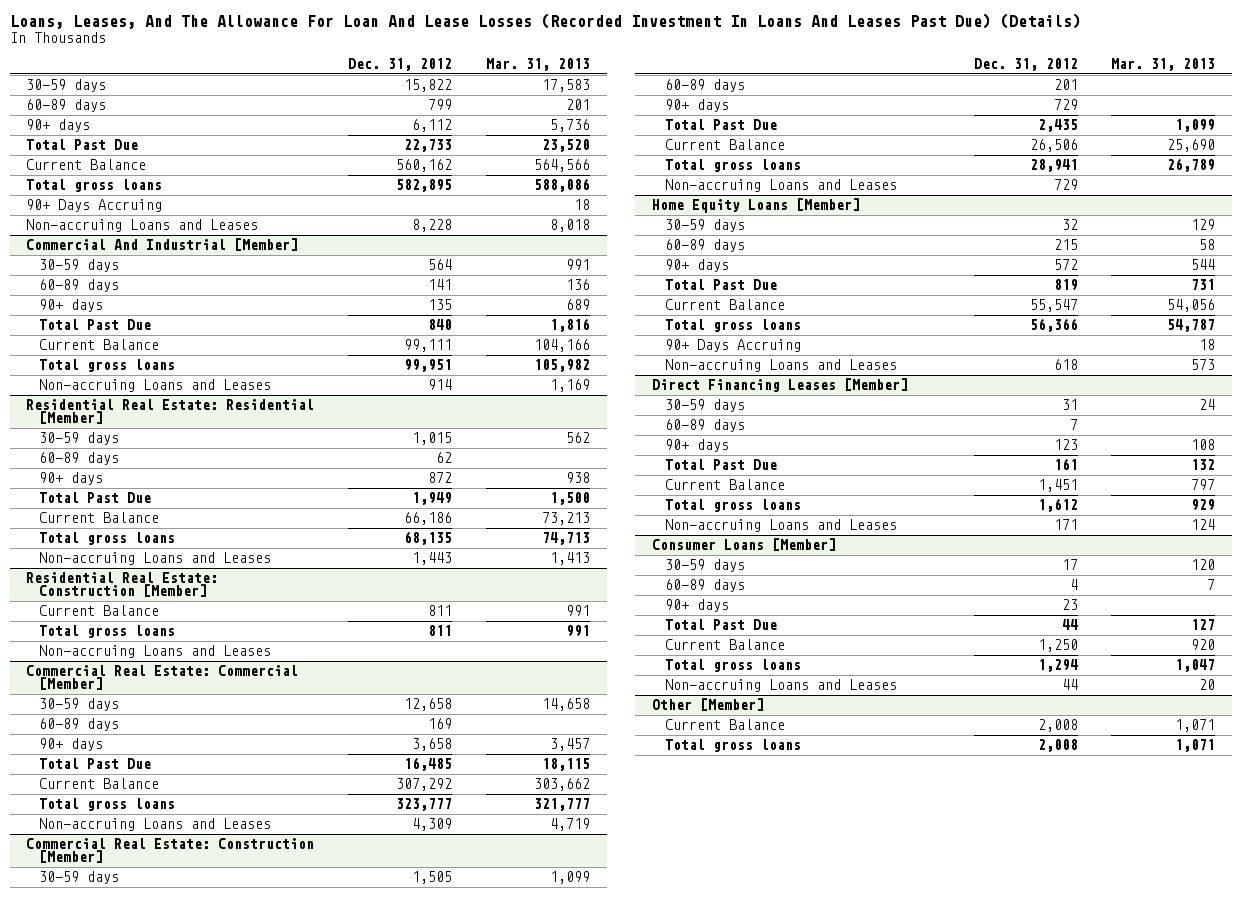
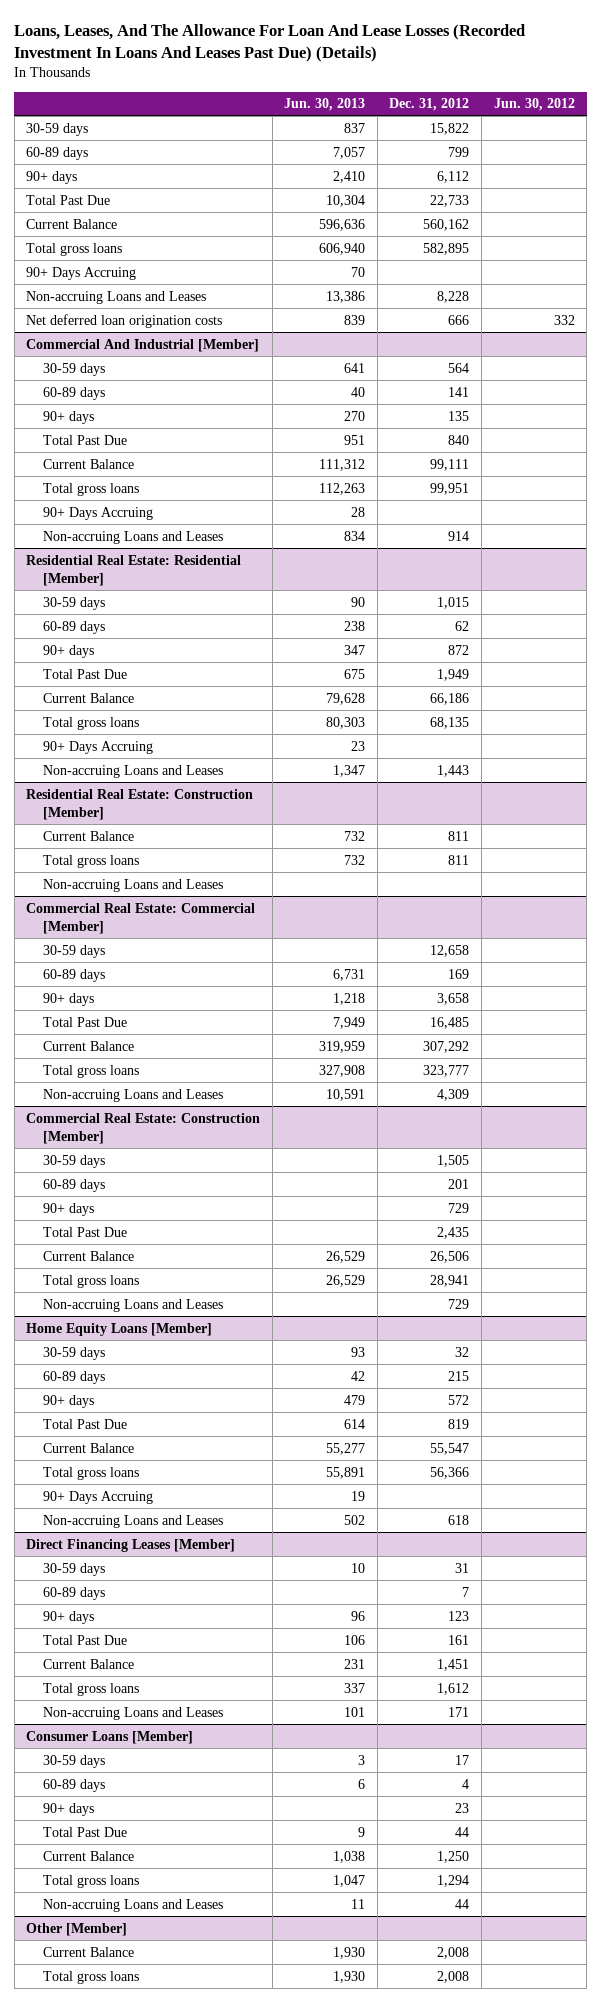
[485,58,590,72] Mar. 31, 2013 -> none
none -> [284,98,366,112] Jun. 30, 2013
none -> [493,98,575,112] Jun. 30, 2012
none -> [26,313,223,328] Net deferred loan origination costs
none -> [42,506,153,520] 90+ Days Accruing
none -> [42,740,153,754] 90+ Days Accruing

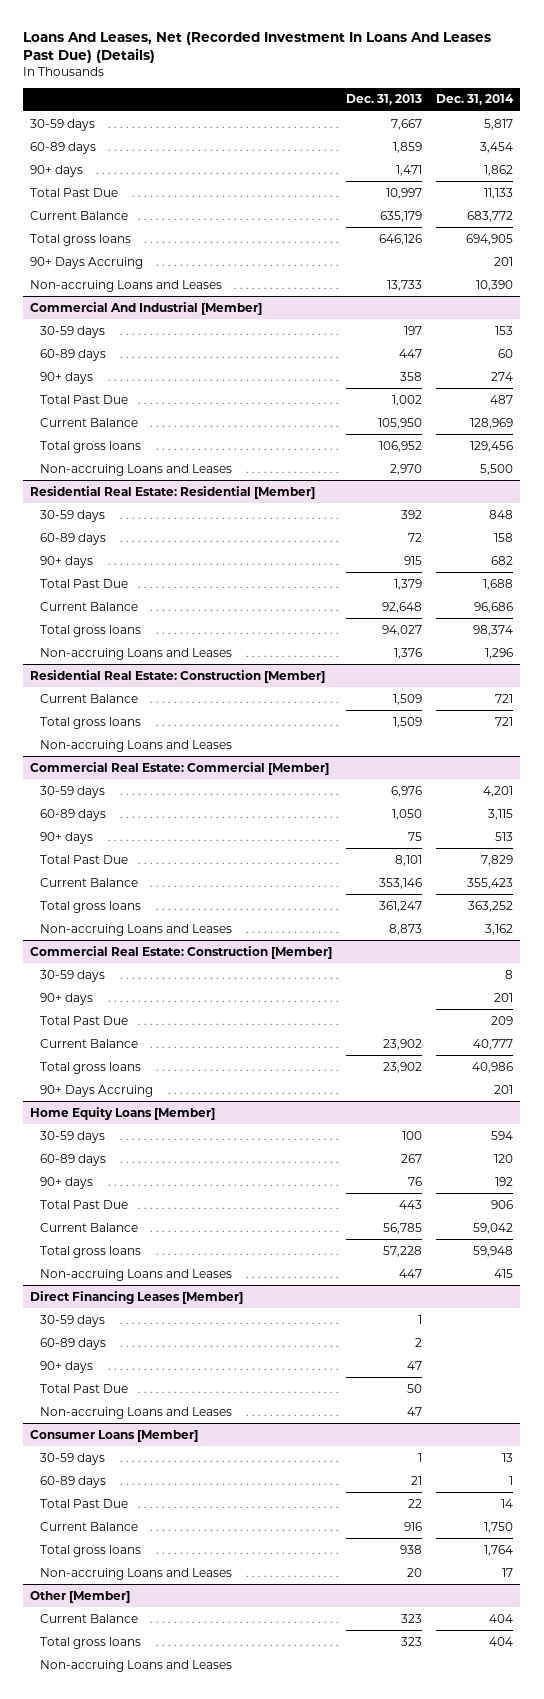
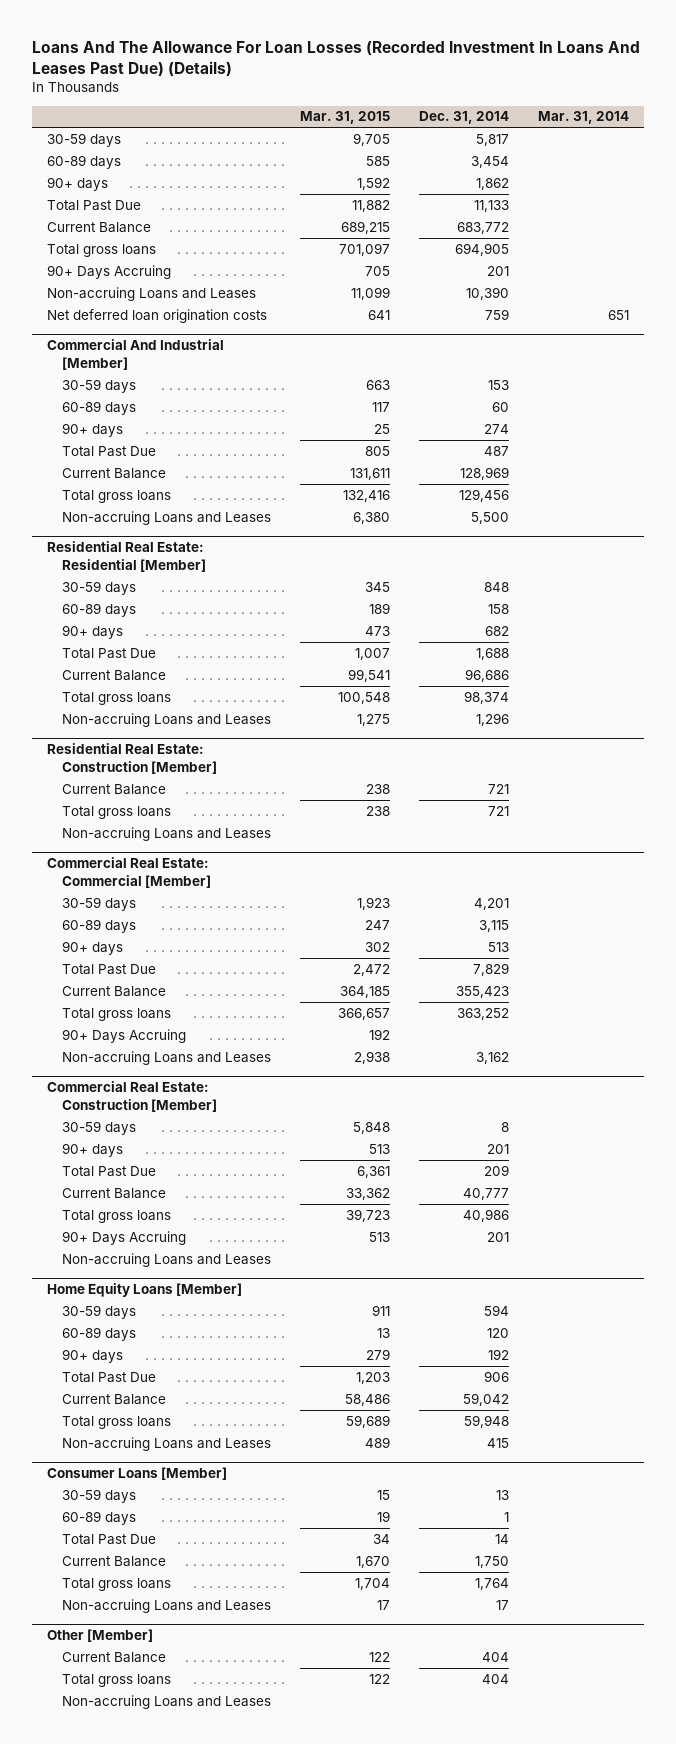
[23,31,492,64] Loans And Leases, Net (Recorded Investment In Loans And Leases Past Due) (Details) -> [32,41,641,78] Loans And The Allowance For Loan Losses (Recorded Investment In Loans And Leases Past Due) (Details)
[346,94,423,106] Dec. 31, 2013 -> none
none -> [300,111,391,125] Mar. 31, 2015
none -> [538,111,630,125] Mar. 31, 2014
none -> [46,308,267,323] Net deferred loan origination costs
none -> [61,1028,186,1043] 90+ Days Accruing
none -> [61,1252,271,1267] Non-accruing Loans and Leases
[30,1290,244,1304] Direct Financing Leases [Member] -> none
[39,1314,105,1327] 30-59 days -> none
[39,1337,106,1350] 60-89 days -> none
[39,1360,93,1373] 90+ days -> none
[39,1383,128,1393] Total Past Due -> none
[39,1406,232,1419] Non-accruing Loans and Leases -> none

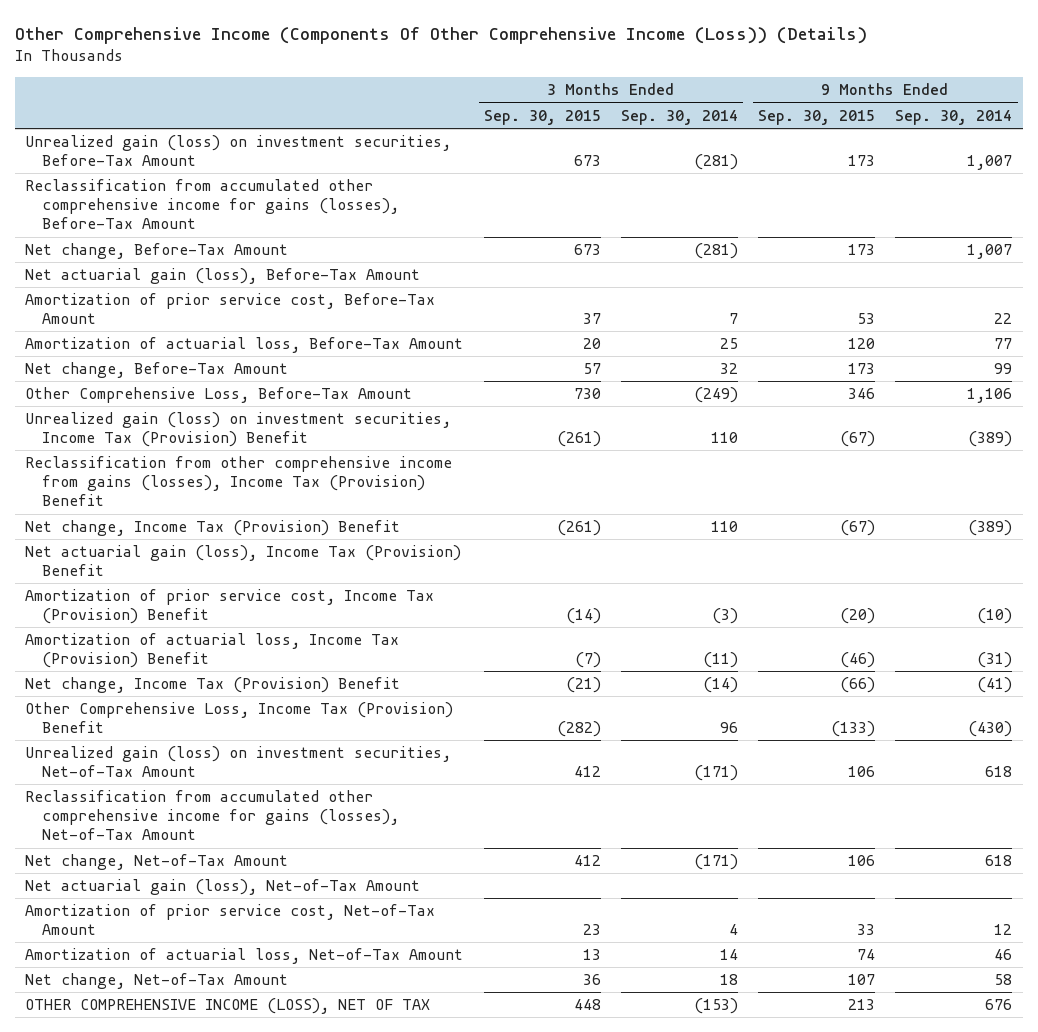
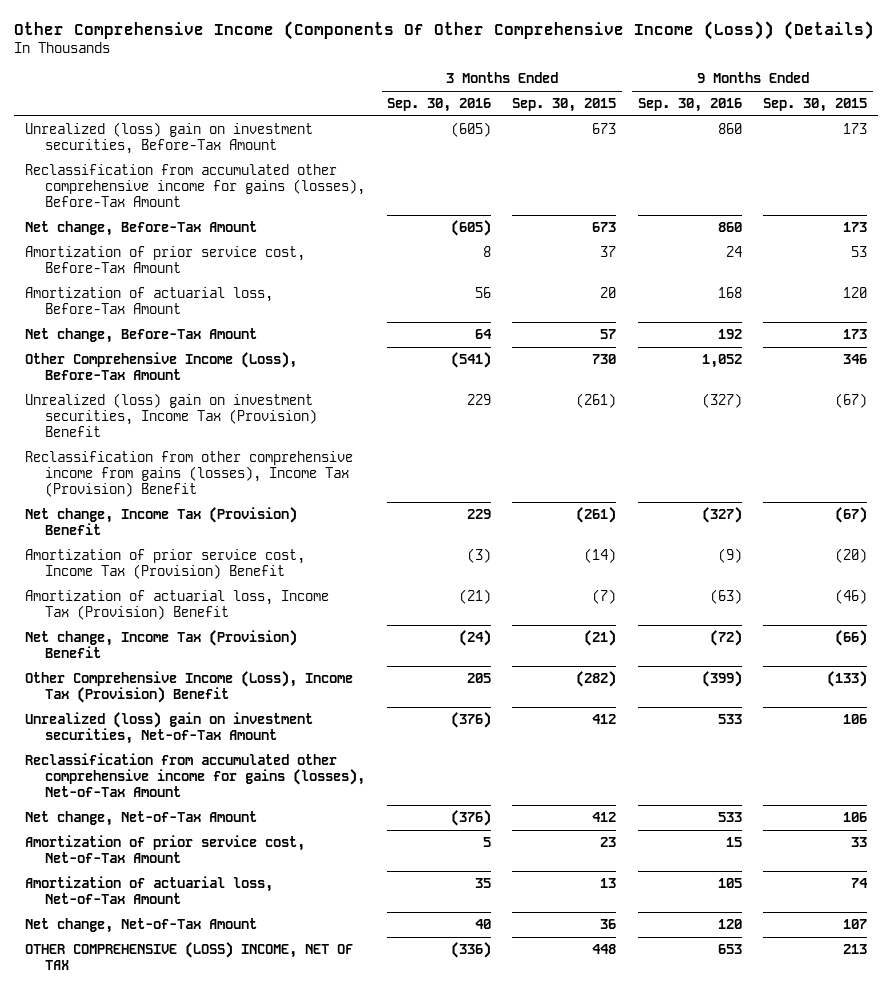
[620,109,738,125] Sep. 30, 2014 -> none
[895,109,1013,125] Sep. 30, 2014 -> none
none -> [386,98,491,113] Sep. 30, 2016
none -> [637,98,742,113] Sep. 30, 2016
[25,135,452,167] Unrealized gain (loss) on investment securities, Before-Tax Amount -> [24,122,313,155] Unrealized (loss) gain on investment securities, Before-Tax Amount
[25,268,421,285] Net actuarial gain (loss), Before-Tax Amount -> none
[25,387,413,404] Other Comprehensive Loss, Before-Tax Amount -> [24,352,297,381] Other Comprehensive Income (Loss), Before-Tax Amount
[25,412,452,448] Unrealized gain (loss) on investment securities, Income Tax (Provision) Benefit -> [24,393,318,438] Unrealized (loss) gain on investment securities, Income Tax (Provision) Benefit
[25,545,462,577] Net actuarial gain (loss), Income Tax (Provision) Benefit -> none
[25,702,454,734] Other Comprehensive Loss, Income Tax (Provision) Benefit -> [24,671,353,704] Other Comprehensive Income (Loss), Income Tax (Provision) Benefit
[25,746,452,778] Unrealized gain (loss) on investment securities, Net-of-Tax Amount -> [24,712,313,745] Unrealized (loss) gain on investment securities, Net-of-Tax Amount
[25,879,421,896] Net actuarial gain (loss), Net-of-Tax Amount -> none
[25,998,431,1015] OTHER COMPREHENSIVE INCOME (LOSS), NET OF TAX -> [24,942,353,971] OTHER COMPREHENSIVE (LOSS) INCOME, NET OF TAX

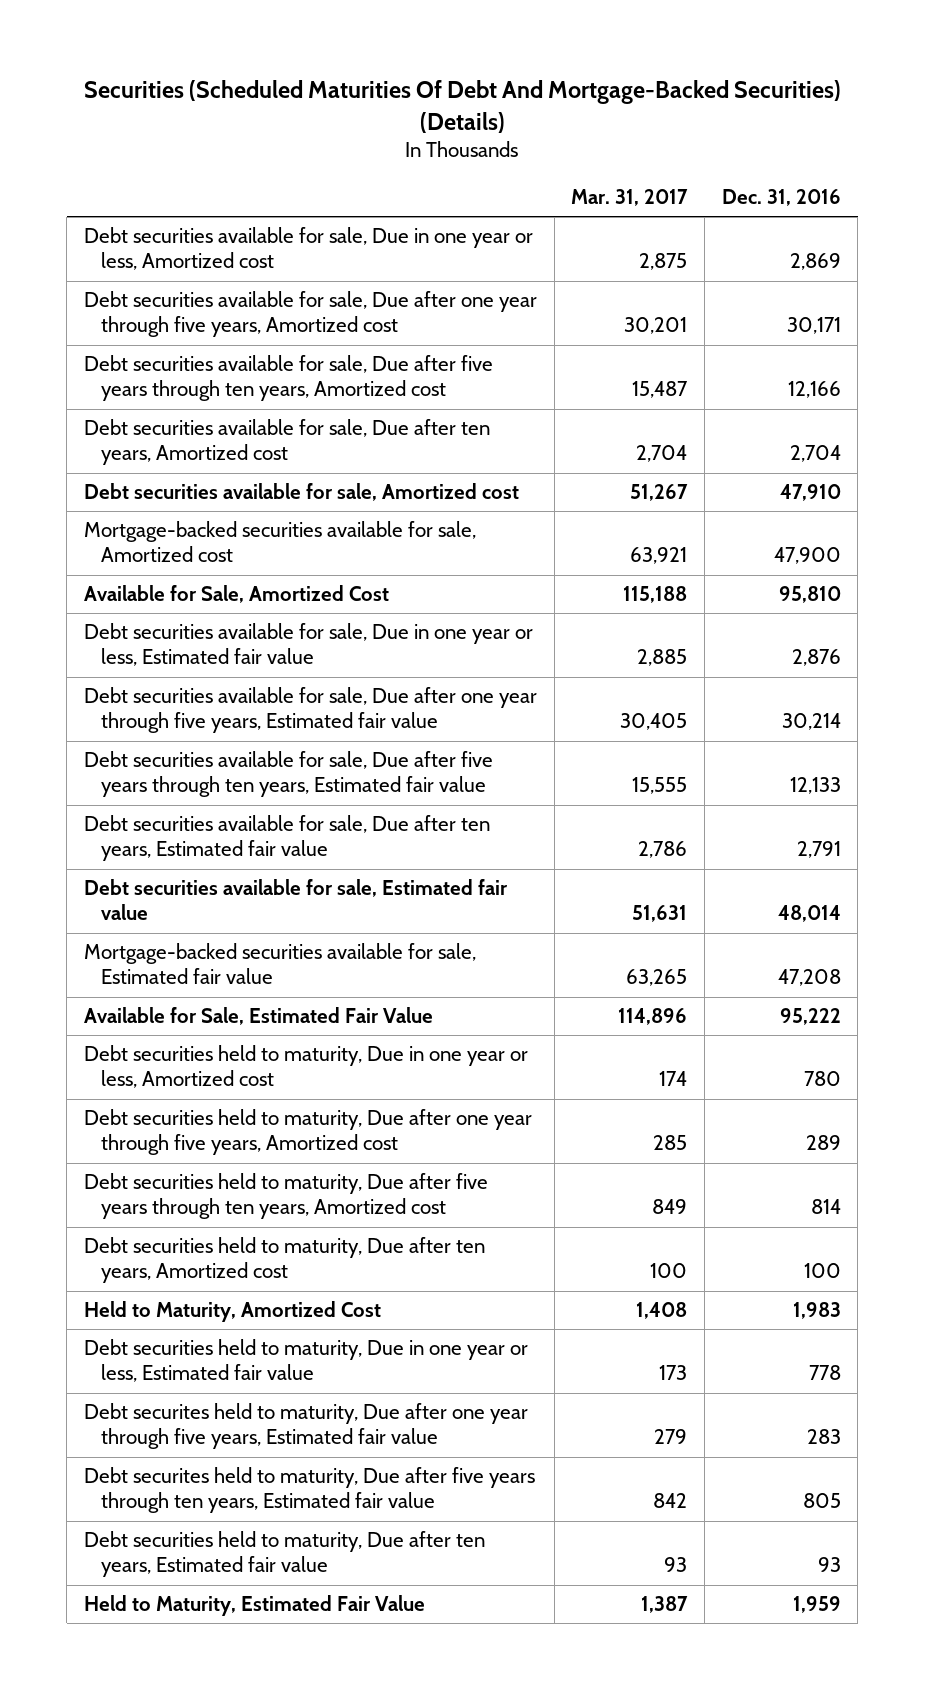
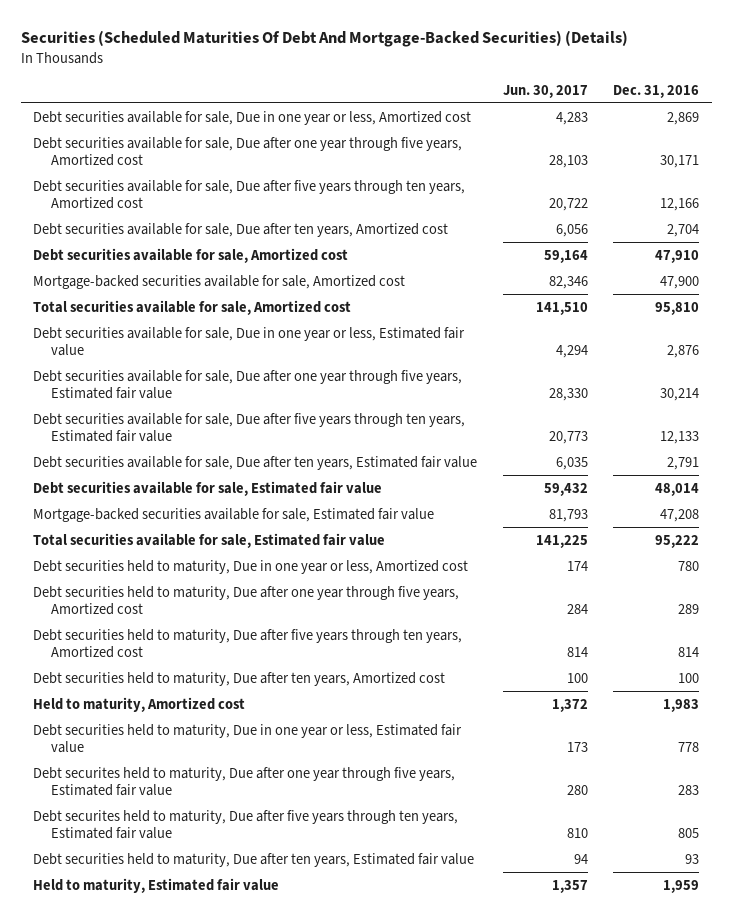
[571,189,689,207] Mar. 31, 2017 -> none
none -> [502,84,588,98] Jun. 30, 2017
[84,585,390,604] Available for Sale, Amortized Cost -> [33,299,352,315] Total securities available for sale, Amortized cost
[84,1007,434,1026] Available for Sale, Estimated Fair Value -> [33,532,386,548] Total securities available for sale, Estimated fair value
[84,1301,382,1323] Held to Maturity, Amortized Cost -> [33,696,246,712] Held to maturity, Amortized cost
[84,1595,426,1617] Held to Maturity, Estimated Fair Value -> [33,877,280,893] Held to maturity, Estimated fair value

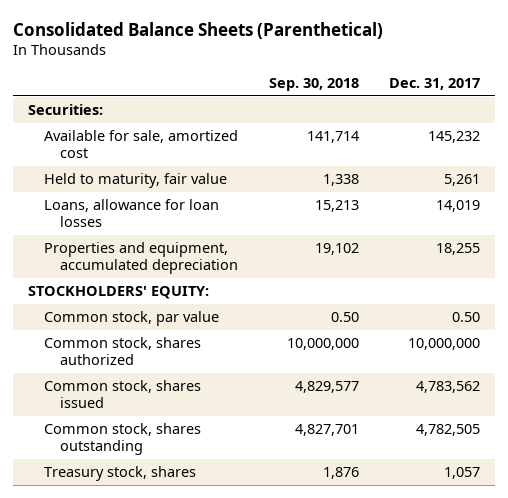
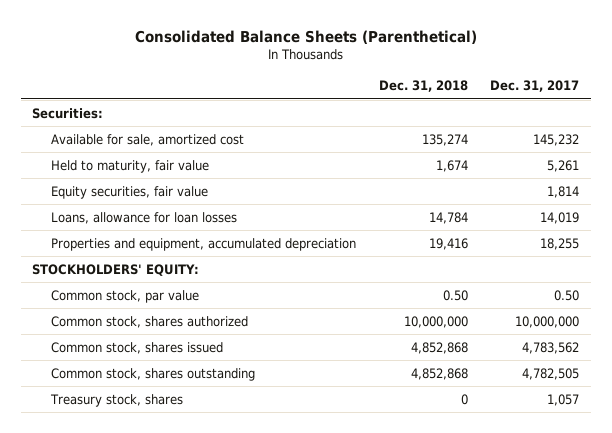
[268,78,359,92] Sep. 30, 2018 -> none
none -> [378,80,468,93] Dec. 31, 2018
none -> [51,185,209,199] Equity securities, fair value

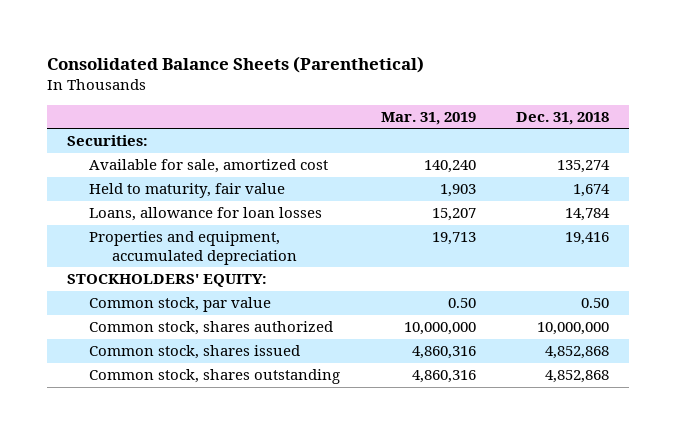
[490,80,580,93] Dec. 31, 2017 -> none
none -> [380,111,476,125] Mar. 31, 2019
[51,185,209,199] Equity securities, fair value -> none
[50,393,184,407] Treasury stock, shares -> none

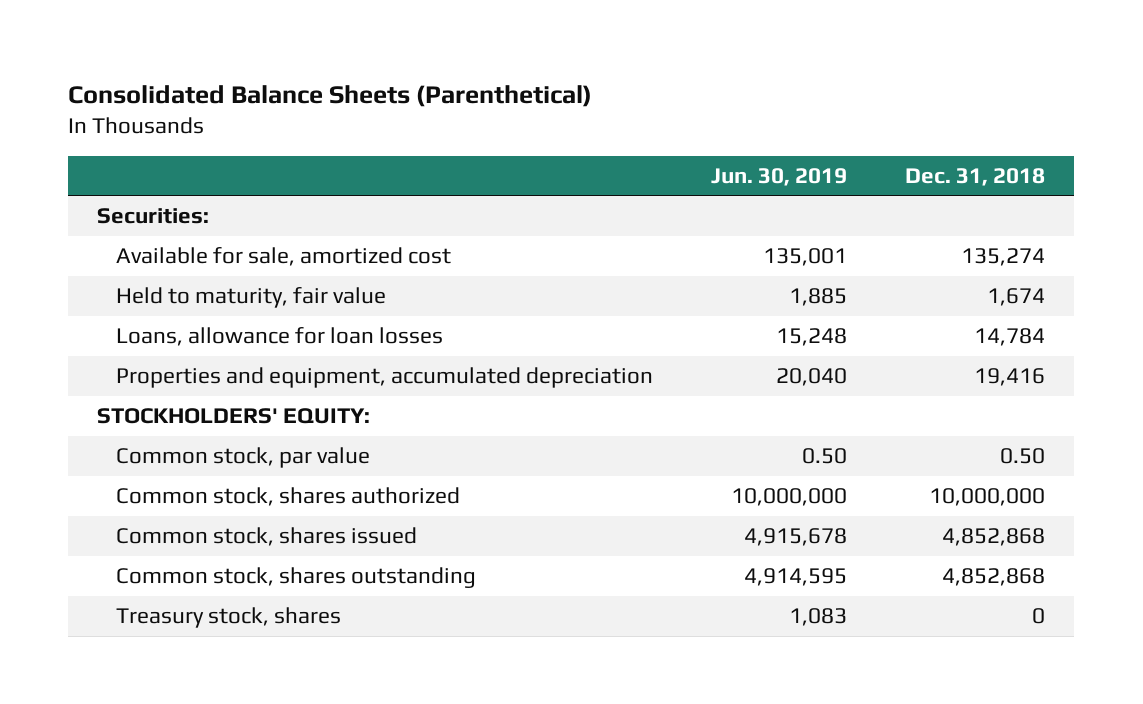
[380,111,476,125] Mar. 31, 2019 -> none
none -> [711,167,848,186] Jun. 30, 2019
none -> [115,607,341,629] Treasury stock, shares

